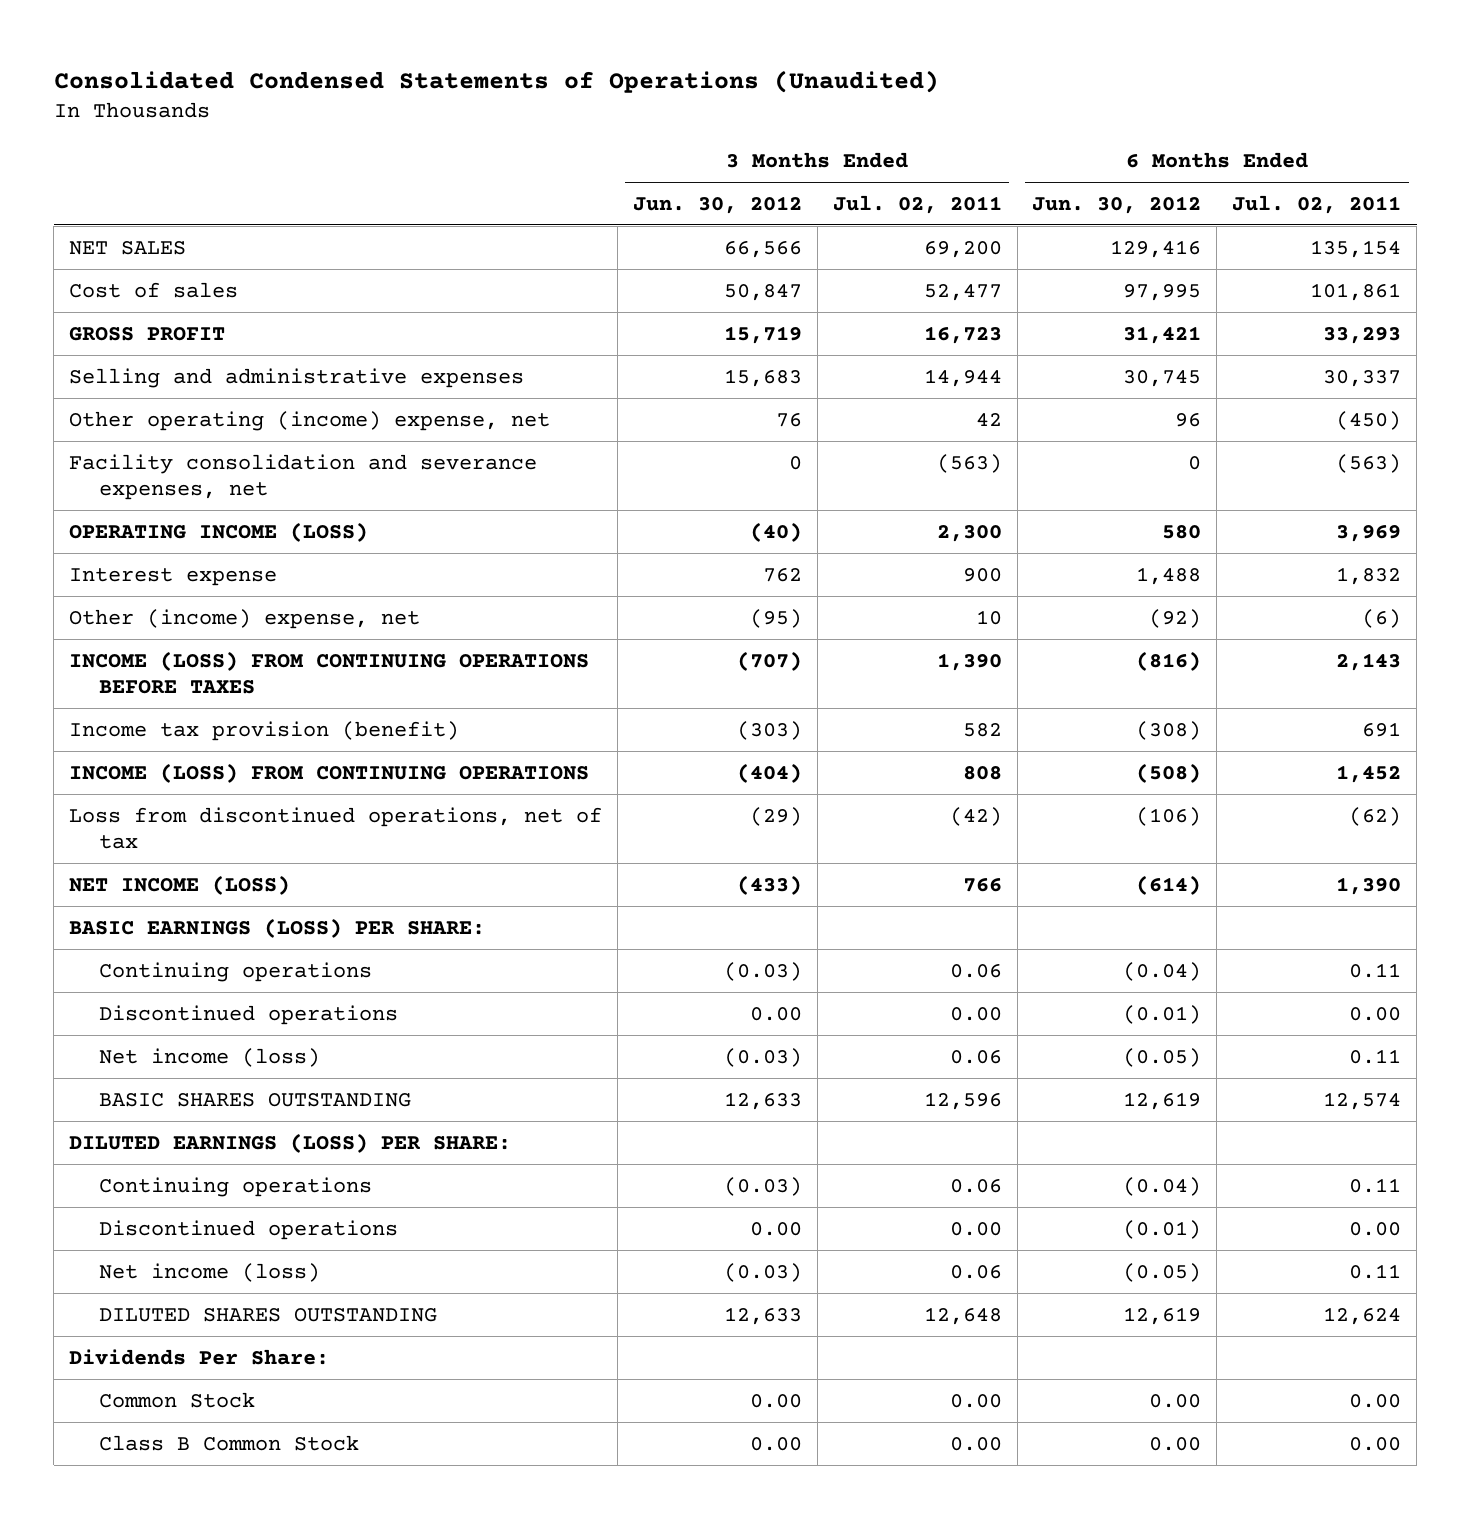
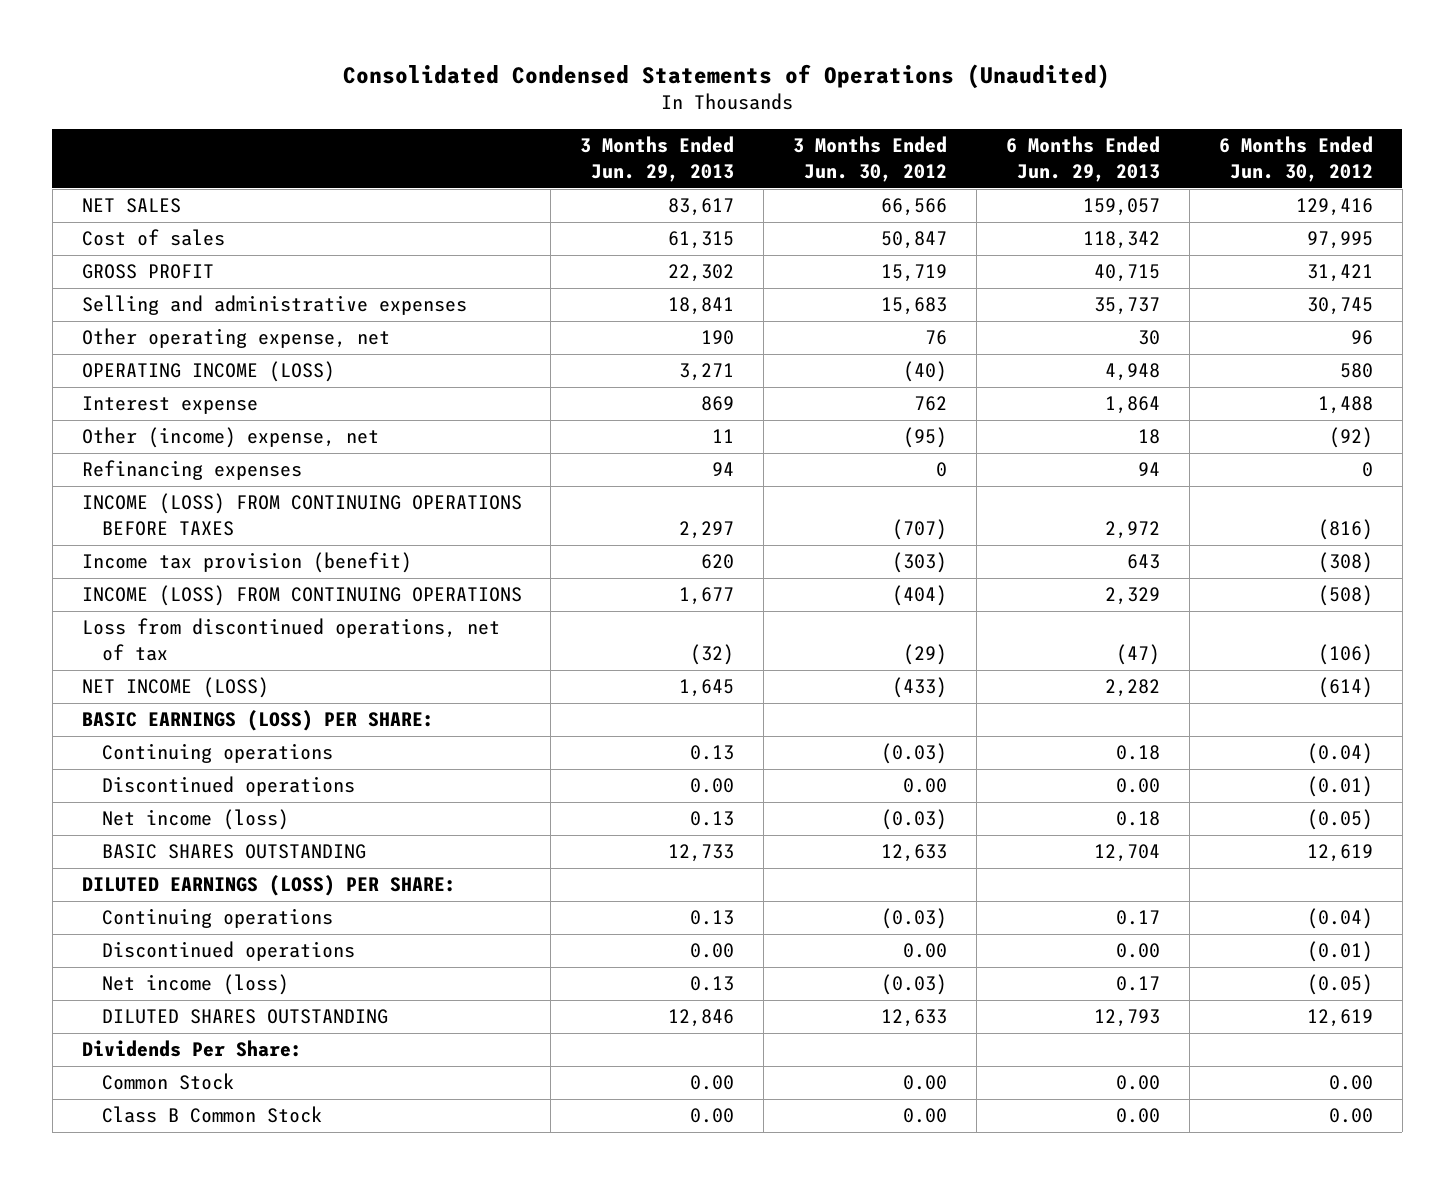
[832,194,1002,214] Jul. 02, 2011 -> none
[1232,194,1402,214] Jul. 02, 2011 -> none
none -> [580,136,735,182] 3 Months Ended Jun. 29, 2013
none -> [1006,136,1161,182] 6 Months Ended Jun. 29, 2013
[69,453,538,500] Facility consolidation and severance expenses, net -> none
[69,410,551,431] Other operating (income) expense, net -> [81,328,390,349] Other operating expense, net
none -> [81,460,302,481] Refinancing expenses

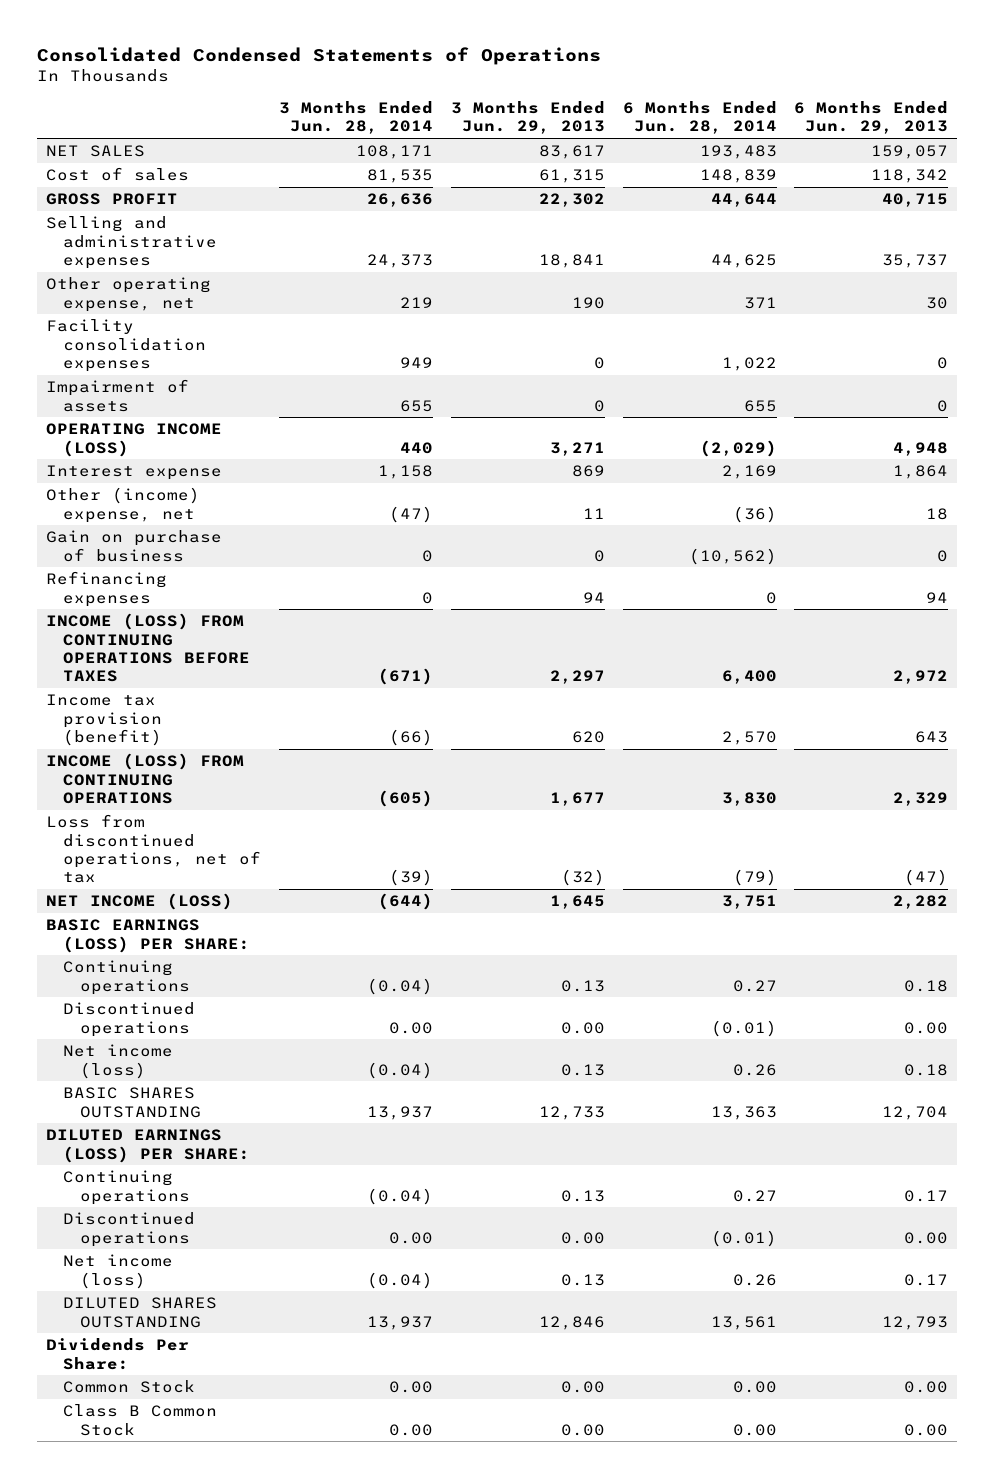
[343,63,1111,89] Consolidated Condensed Statements of Operations (Unaudited) -> [37,46,602,65] Consolidated Condensed Statements of Operations
[793,136,948,182] 3 Months Ended Jun. 30, 2012 -> none
[1218,136,1373,182] 6 Months Ended Jun. 30, 2012 -> none
none -> [279,101,434,135] 3 Months Ended Jun. 28, 2014
none -> [622,101,777,135] 6 Months Ended Jun. 28, 2014
none -> [46,319,207,373] Facility consolidation expenses
none -> [46,379,190,412] Impairment of assets
none -> [46,530,223,562] Gain on purchase of business

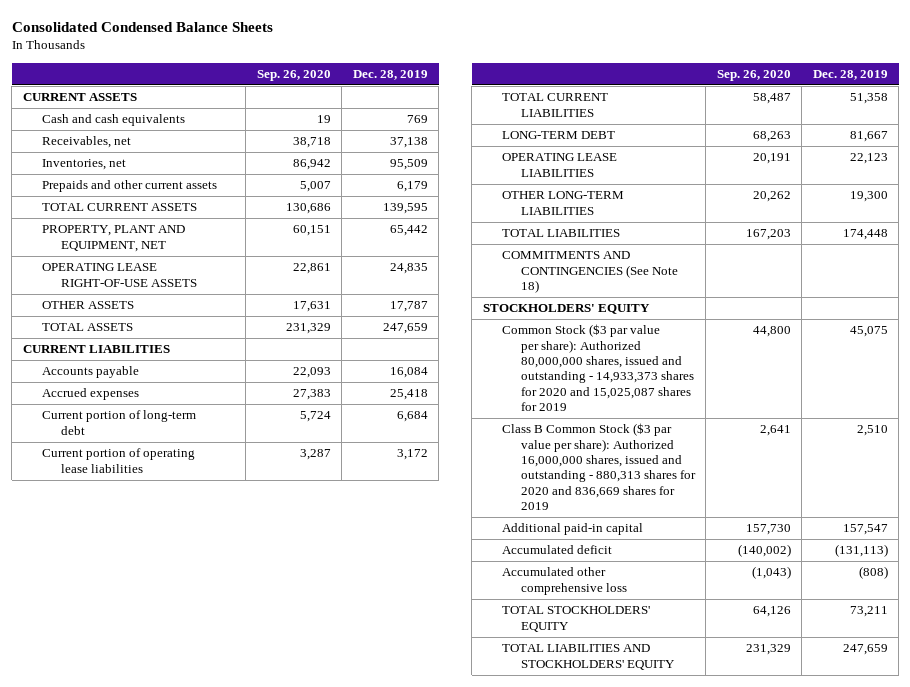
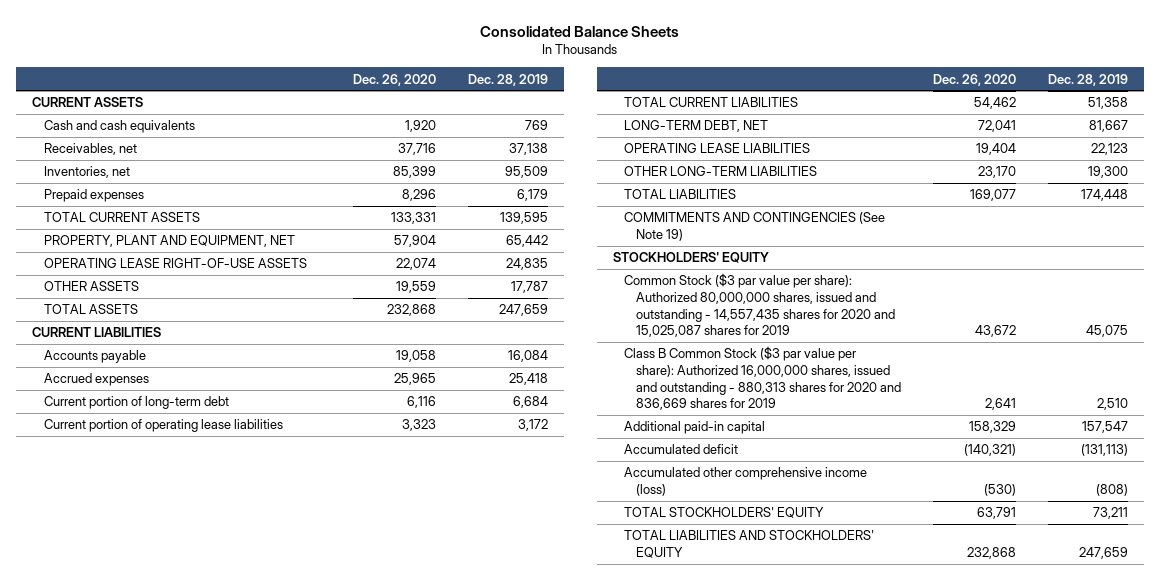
[11,21,273,32] Consolidated Condensed Balance Sheets -> [480,25,680,37] Consolidated Balance Sheets
[256,69,331,81] Sep. 26, 2020 -> none
none -> [352,73,436,86] Dec. 26, 2020
[41,180,217,193] Prepaids and other current assets -> [44,189,145,203] Prepaid expenses
[501,131,615,140] LONG-TERM DEBT -> [624,120,769,133] LONG-TERM DEBT, NET
[501,251,678,293] COMMITMENTS AND CONTINGENCIES (See Note 18) -> [624,212,886,241] COMMITMENTS AND CONTINGENCIES (See Note 19)
[501,324,694,411] Common Stock ($3 par value per share): Authorized 80,000,000 shares, issued and outstanding - 14,933,373 shares for 2020 and 15,025,087 shares for 2019 -> [624,273,895,338] Common Stock ($3 par value per share): Authorized 80,000,000 shares, issued and outstanding - 14,557,435 shares for 2020 and 15,025,087 shares for 2019
[501,567,627,595] Accumulated other comprehensive loss -> [624,467,868,496] Accumulated other comprehensive income (loss)

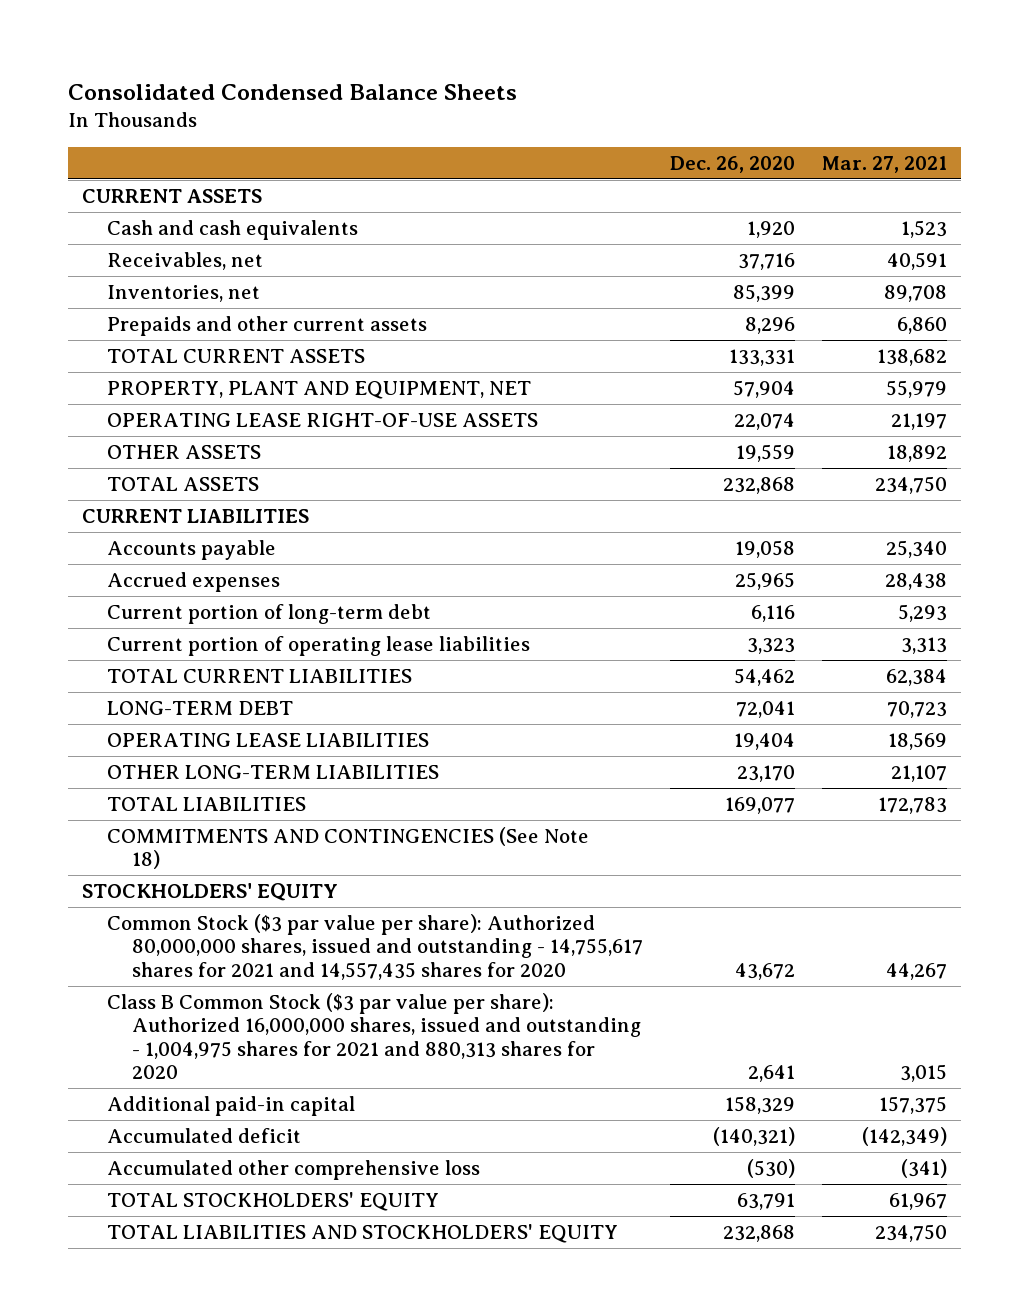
[480,25,680,37] Consolidated Balance Sheets -> [68,83,518,100] Consolidated Condensed Balance Sheets
[468,73,549,86] Dec. 28, 2019 -> none
none -> [822,155,948,173] Mar. 27, 2021
[44,189,145,203] Prepaid expenses -> [106,315,427,336] Prepaids and other current assets
[624,120,769,133] LONG-TERM DEBT, NET -> [106,700,293,715] LONG-TERM DEBT
[624,212,886,241] COMMITMENTS AND CONTINGENCIES (See Note 19) -> [106,826,589,870] COMMITMENTS AND CONTINGENCIES (See Note 18)
[624,273,895,338] Common Stock ($3 par value per share): Authorized 80,000,000 shares, issued and outstanding - 14,557,435 shares for 2020 and 15,025,087 shares for 2019 -> [106,913,643,980] Common Stock ($3 par value per share): Authorized 80,000,000 shares, issued and outstanding - 14,755,617 shares for 2021 and 14,557,435 shares for 2020
[624,346,901,411] Class B Common Stock ($3 par value per share): Authorized 16,000,000 shares, issued and outstanding - 880,313 shares for 2020 and 836,669 shares for 2019 -> [106,992,641,1080] Class B Common Stock ($3 par value per share): Authorized 16,000,000 shares, issued and outstanding - 1,004,975 shares for 2021 and 880,313 shares for 2020
[624,467,868,496] Accumulated other comprehensive income (loss) -> [106,1159,480,1180] Accumulated other comprehensive loss

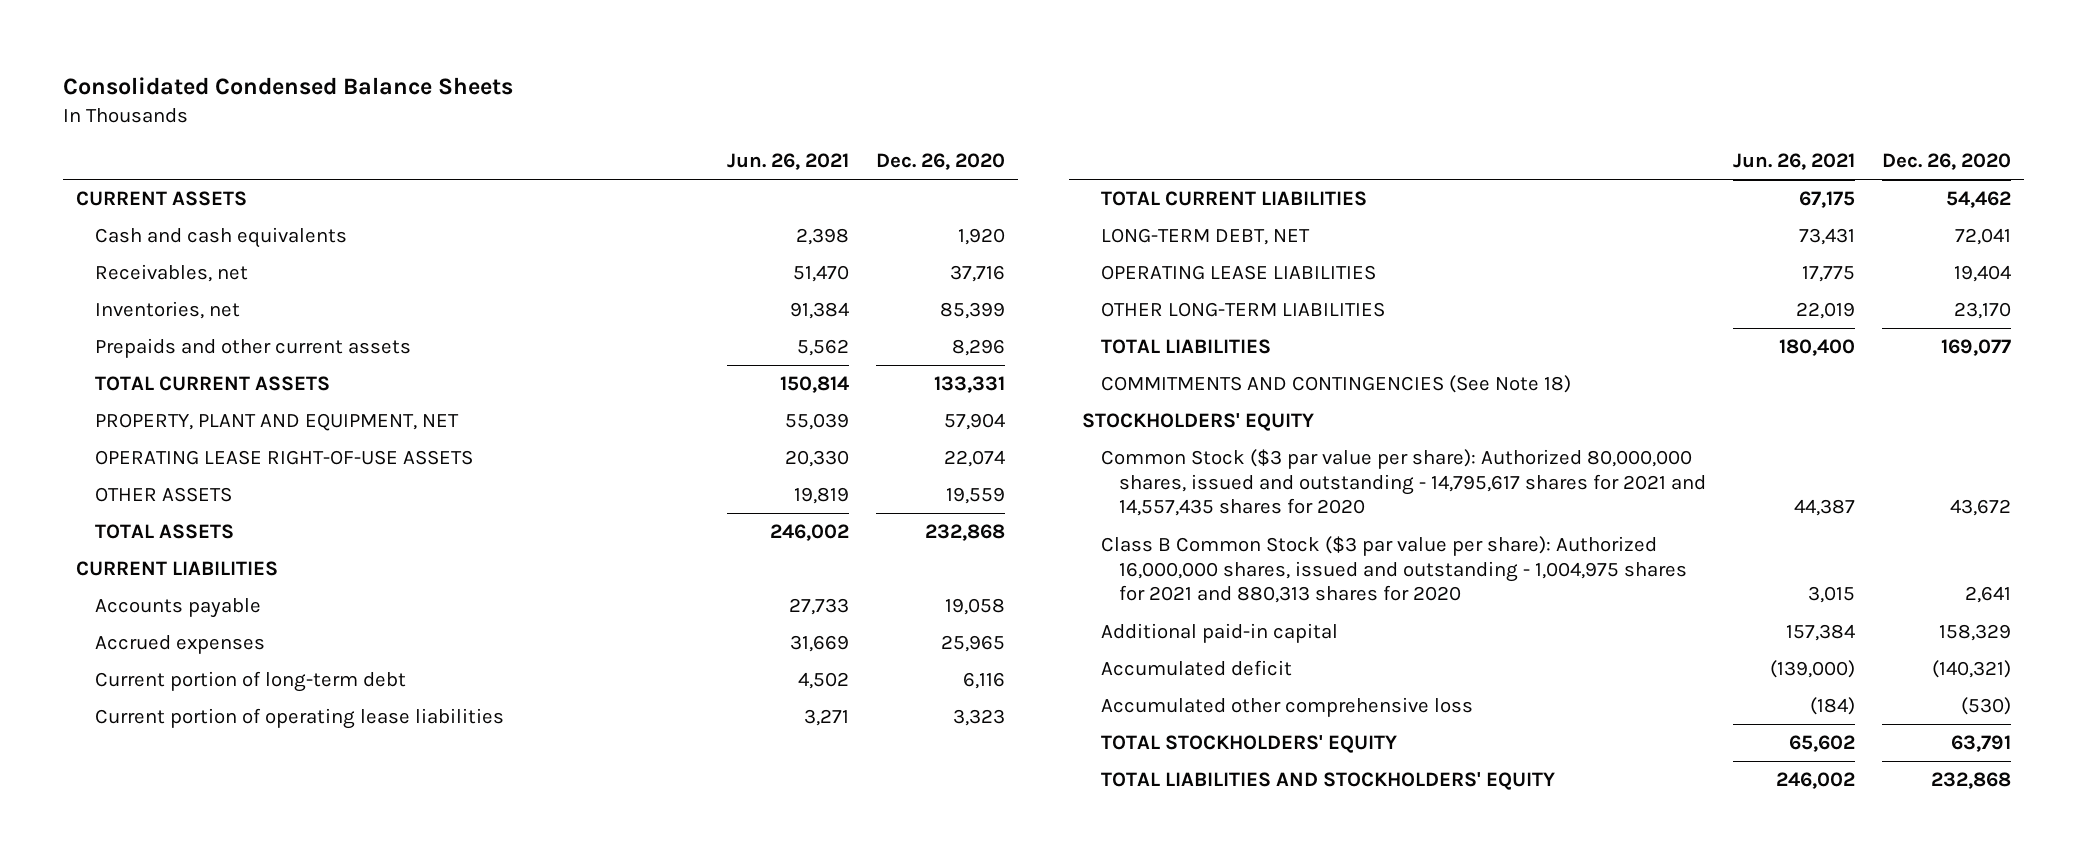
[822,155,948,173] Mar. 27, 2021 -> none
none -> [726,152,849,170] Jun. 26, 2021
[106,700,293,715] LONG-TERM DEBT -> [1100,227,1310,245] LONG-TERM DEBT, NET
[106,913,643,980] Common Stock ($3 par value per share): Authorized 80,000,000 shares, issued and outstanding - 14,755,617 shares for 2021 and 14,557,435 shares for 2020 -> [1100,448,1707,517] Common Stock ($3 par value per share): Authorized 80,000,000 shares, issued and outstanding - 14,795,617 shares for 2021 and 14,557,435 shares for 2020

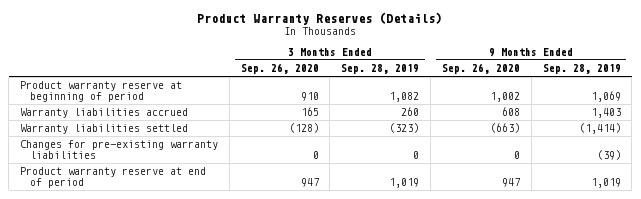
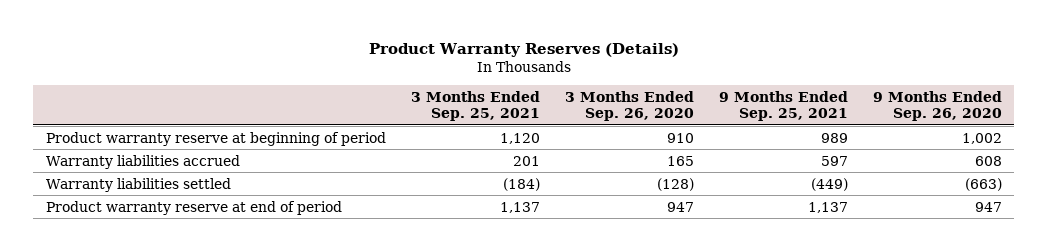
[341,64,420,75] Sep. 28, 2019 -> none
[542,64,621,75] Sep. 28, 2019 -> none
none -> [410,90,540,122] 3 Months Ended Sep. 25, 2021
none -> [718,90,848,122] 9 Months Ended Sep. 25, 2021
[20,140,219,160] Changes for pre-existing warranty liabilities -> none

